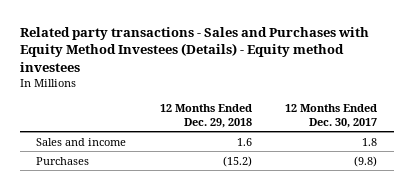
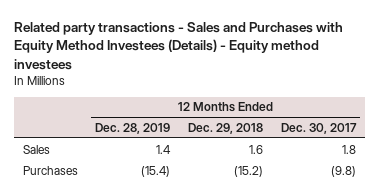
none -> [95,122,171,134] Dec. 28, 2019
[36,137,127,146] Sales and income -> [22,144,50,154] Sales

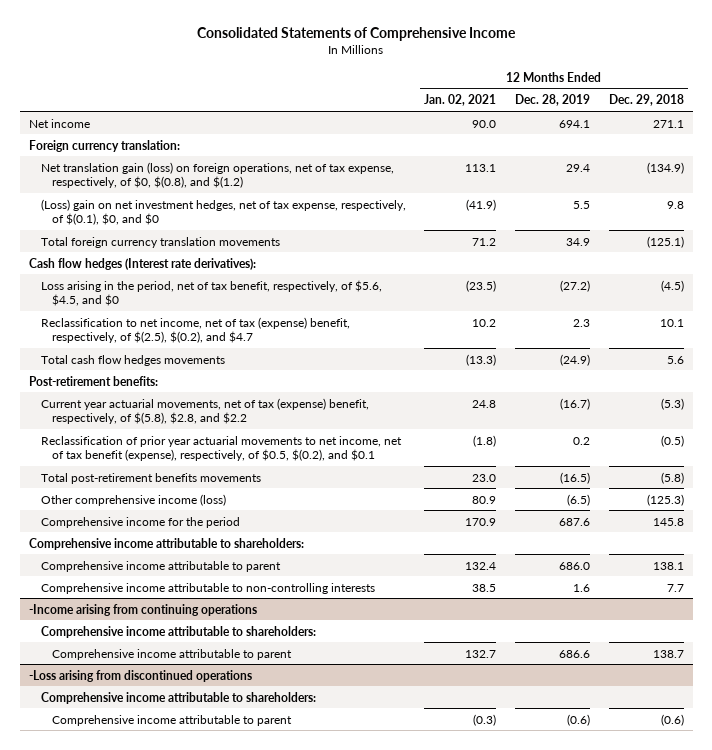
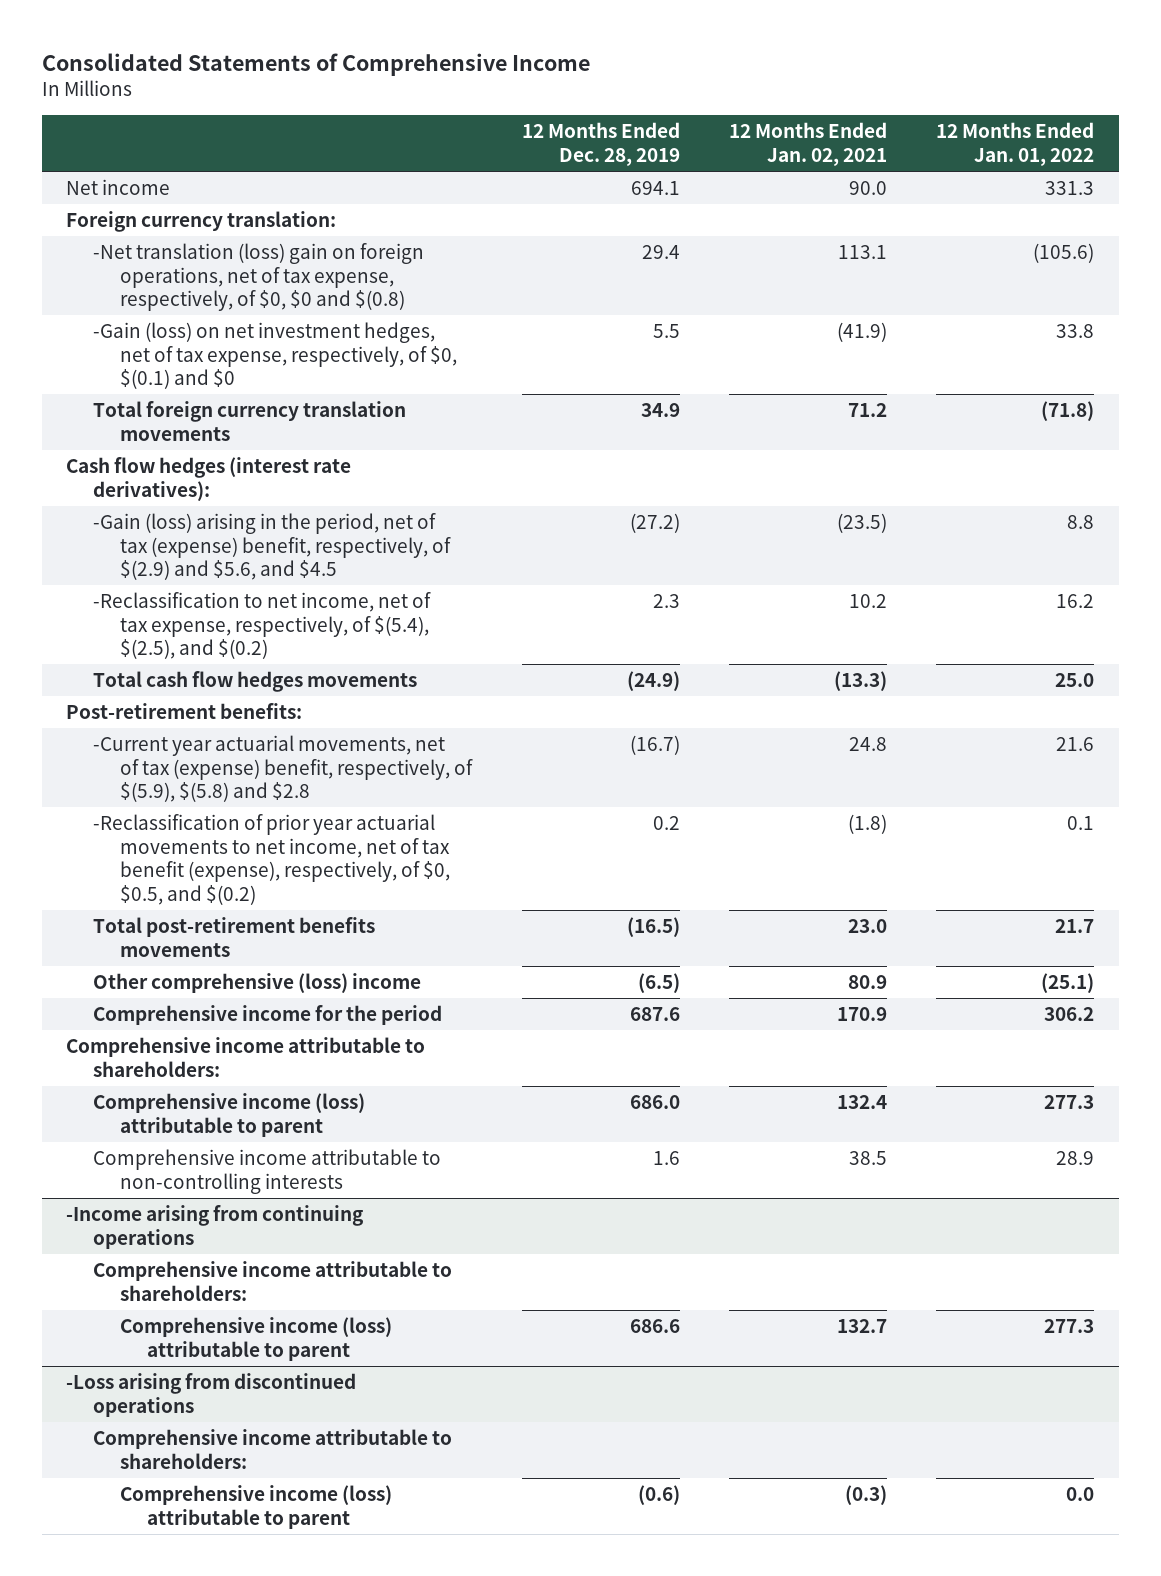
[608,94,684,107] Dec. 29, 2018 -> none
none -> [936,122,1095,166] 12 Months Ended Jan. 01, 2022
[40,161,394,189] Net translation gain (loss) on foreign operations, net of tax expense, respectively, of $0, $(0.8), and $(1.2) -> [93,243,425,312] -Net translation (loss) gain on foreign operations, net of tax expense, respectively, of $0, $0 and $(0.8)
[40,198,406,226] (Loss) gain on net investment hedges, net of tax expense, respectively, of $(0.1), $0, and $0 -> [93,322,458,390] -Gain (loss) on net investment hedges, net of tax expense, respectively, of $0, $(0.1) and $0
[28,257,256,270] Cash flow hedges (Interest rate derivatives): -> [66,457,352,501] Cash flow hedges (interest rate derivatives):
[40,279,382,307] Loss arising in the period, net of tax benefit, respectively, of $5.6, $4.5, and $0 -> [93,513,452,581] -Gain (loss) arising in the period, net of tax (expense) benefit, respectively, of $(2.9) and $5.6, and $4.5
[40,316,350,344] Reclassification to net income, net of tax (expense) benefit, respectively, of $(2.5), $(0.2), and $4.7 -> [93,592,432,660] -Reclassification to net income, net of tax expense, respectively, of $(5.4), $(2.5), and $(0.2)
[40,397,369,425] Current year actuarial movements, net of tax (expense) benefit, respectively, of $(5.8), $2.8, and $2.2 -> [93,735,474,803] -Current year actuarial movements, net of tax (expense) benefit, respectively, of $(5.9), $(5.8) and $2.8
[40,435,402,462] Reclassification of prior year actuarial movements to net income, net of tax benefit (expense), respectively, of $0.5, $(0.2), and $0.1 -> [93,814,451,905] -Reclassification of prior year actuarial movements to net income, net of tax benefit (expense), respectively, of $0, $0.5, and $(0.2)
[40,493,226,506] Other comprehensive income (loss) -> [93,973,422,994] Other comprehensive (loss) income
[40,560,281,572] Comprehensive income attributable to parent -> [93,1093,366,1137] Comprehensive income (loss) attributable to parent
[52,648,293,660] Comprehensive income attributable to parent -> [120,1317,393,1361] Comprehensive income (loss) attributable to parent
[52,714,293,726] Comprehensive income attributable to parent -> [120,1485,393,1529] Comprehensive income (loss) attributable to parent

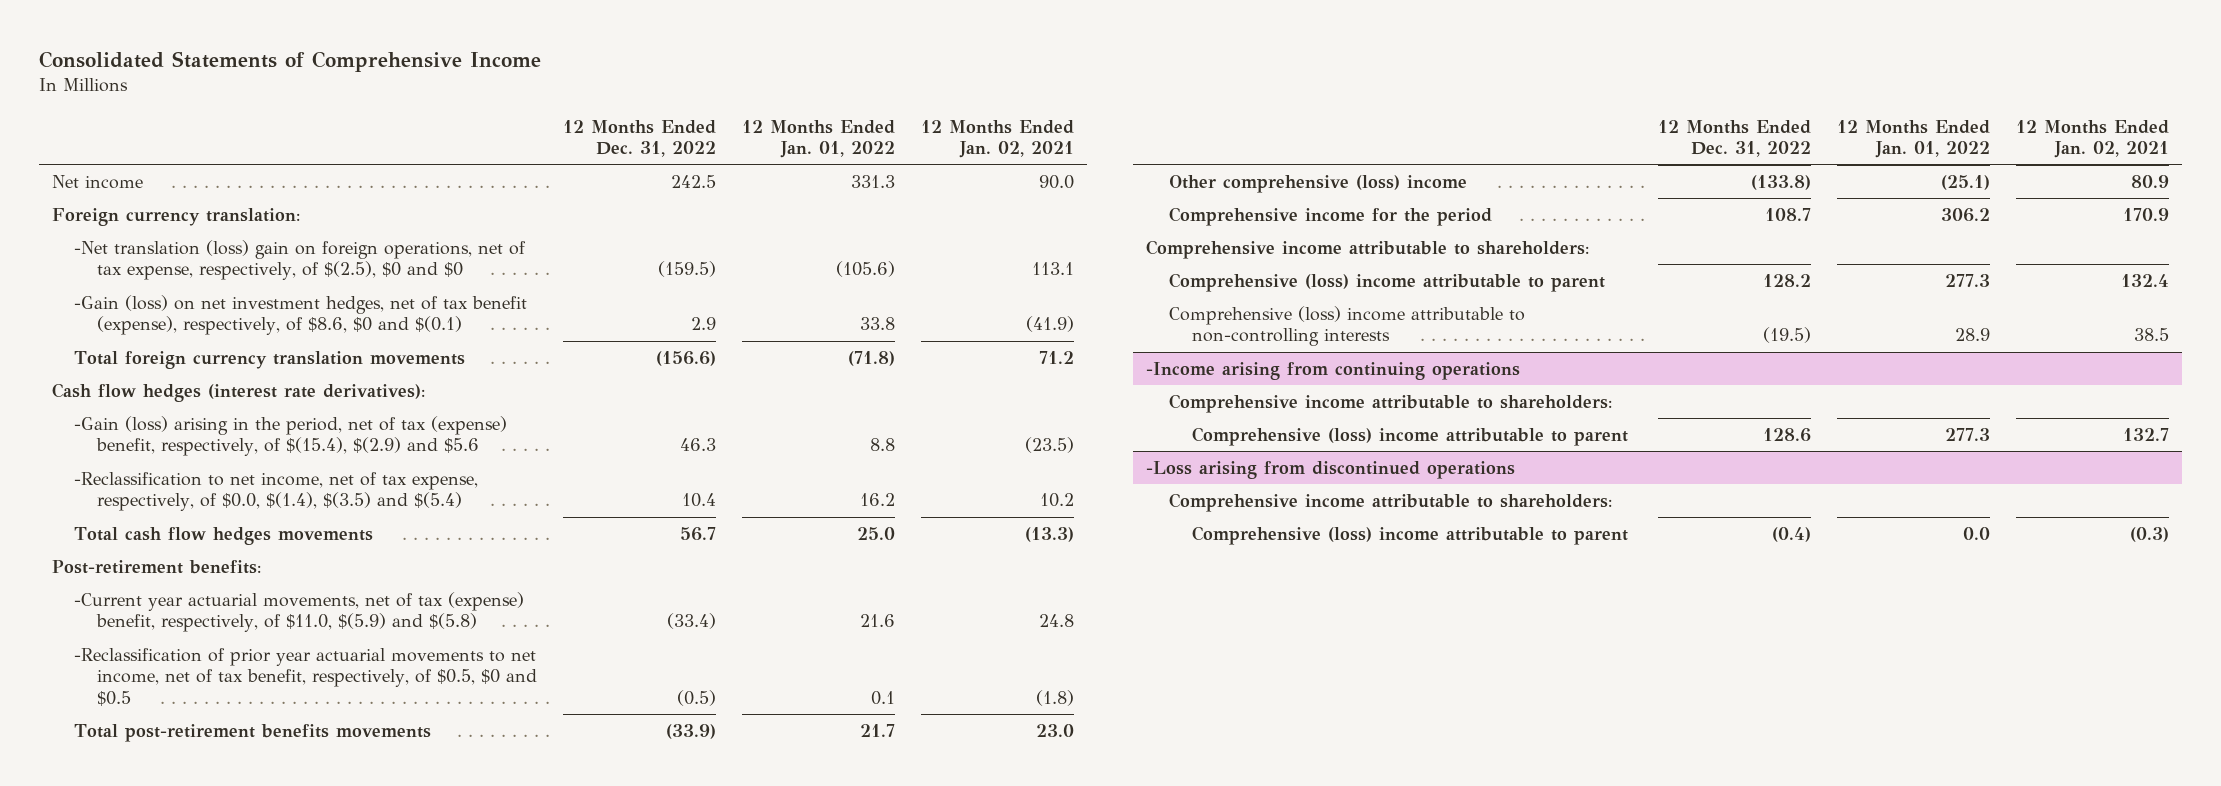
[521,122,680,166] 12 Months Ended Dec. 28, 2019 -> none
none -> [563,119,717,158] 12 Months Ended Dec. 31, 2022
[93,243,425,312] -Net translation (loss) gain on foreign operations, net of tax expense, respectively, of $0, $0 and $(0.8) -> [74,239,527,281] -Net translation (loss) gain on foreign operations, net of tax expense, respectively, of $(2.5), $0 and $0
[93,322,458,390] -Gain (loss) on net investment hedges, net of tax expense, respectively, of $0, $(0.1) and $0 -> [74,294,528,336] -Gain (loss) on net investment hedges, net of tax benefit (expense), respectively, of $8.6, $0 and $(0.1)
[93,513,452,581] -Gain (loss) arising in the period, net of tax (expense) benefit, respectively, of $(2.9) and $5.6, and $4.5 -> [74,415,508,457] -Gain (loss) arising in the period, net of tax (expense) benefit, respectively, of $(15.4), $(2.9) and $5.6
[93,592,432,660] -Reclassification to net income, net of tax expense, respectively, of $(5.4), $(2.5), and $(0.2) -> [74,471,479,512] -Reclassification to net income, net of tax expense, respectively, of $0.0, $(1.4), $(3.5) and $(5.4)
[93,735,474,803] -Current year actuarial movements, net of tax (expense) benefit, respectively, of $(5.9), $(5.8) and $2.8 -> [74,591,525,633] -Current year actuarial movements, net of tax (expense) benefit, respectively, of $11.0, $(5.9) and $(5.8)
[93,814,451,905] -Reclassification of prior year actuarial movements to net income, net of tax benefit (expense), respectively, of $0, $0.5, and $(0.2) -> [74,647,538,706] -Reclassification of prior year actuarial movements to net income, net of tax benefit, respectively, of $0.5, $0 and $0.5
[93,1093,366,1137] Comprehensive income (loss) attributable to parent -> [1169,272,1606,292] Comprehensive (loss) income attributable to parent
[93,1149,442,1194] Comprehensive income attributable to non-controlling interests -> [1169,305,1526,347] Comprehensive (loss) income attributable to non-controlling interests
[120,1317,393,1361] Comprehensive income (loss) attributable to parent -> [1192,426,1629,446] Comprehensive (loss) income attributable to parent
[120,1485,393,1529] Comprehensive income (loss) attributable to parent -> [1192,525,1629,545] Comprehensive (loss) income attributable to parent

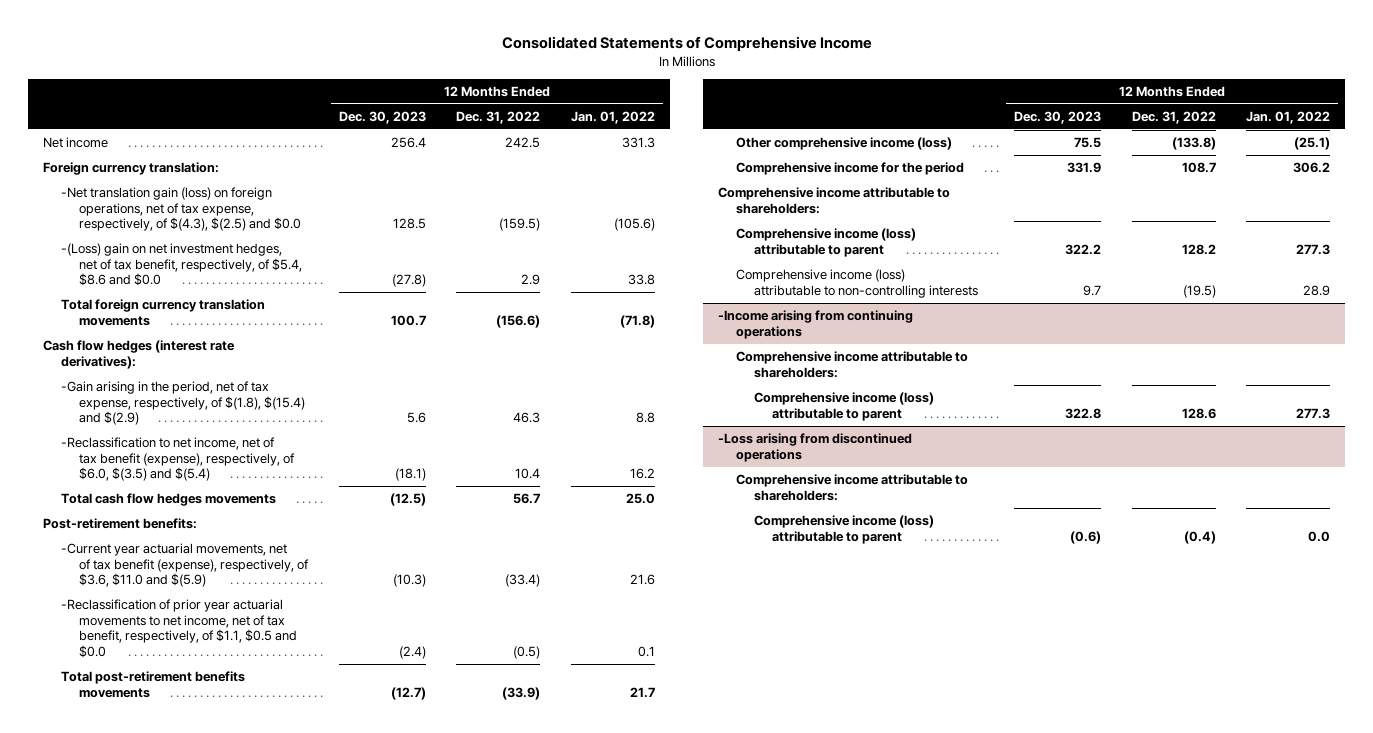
[921,119,1075,159] 12 Months Ended Jan. 02, 2021 -> none
none -> [338,110,426,124] Dec. 30, 2023
[74,239,527,281] -Net translation (loss) gain on foreign operations, net of tax expense, respectively, of $(2.5), $0 and $0 -> [61,187,302,232] -Net translation gain (loss) on foreign operations, net of tax expense, respectively, of $(4.3), $(2.5) and $0.0
[74,294,528,336] -Gain (loss) on net investment hedges, net of tax benefit (expense), respectively, of $8.6, $0 and $(0.1) -> [61,243,303,287] -(Loss) gain on net investment hedges, net of tax benefit, respectively, of $5.4, $8.6 and $0.0
[74,415,508,457] -Gain (loss) arising in the period, net of tax (expense) benefit, respectively, of $(15.4), $(2.9) and $5.6 -> [61,381,306,426] -Gain arising in the period, net of tax expense, respectively, of $(1.8), $(15.4) and $(2.9)
[74,471,479,512] -Reclassification to net income, net of tax expense, respectively, of $0.0, $(1.4), $(3.5) and $(5.4) -> [61,437,296,482] -Reclassification to net income, net of tax benefit (expense), respectively, of $6.0, $(3.5) and $(5.4)
[74,591,525,633] -Current year actuarial movements, net of tax (expense) benefit, respectively, of $11.0, $(5.9) and $(5.8) -> [61,543,310,588] -Current year actuarial movements, net of tax benefit (expense), respectively, of $3.6, $11.0 and $(5.9)
[74,647,538,706] -Reclassification of prior year actuarial movements to net income, net of tax benefit, respectively, of $0.5, $0 and $0.5 -> [61,599,298,658] -Reclassification of prior year actuarial movements to net income, net of tax benefit, respectively, of $1.1, $0.5 and $0.0
[1169,174,1468,193] Other comprehensive (loss) income -> [736,137,953,151] Other comprehensive income (loss)
[1169,272,1606,292] Comprehensive (loss) income attributable to parent -> [736,228,917,257] Comprehensive income (loss) attributable to parent
[1169,305,1526,347] Comprehensive (loss) income attributable to non-controlling interests -> [736,269,979,298] Comprehensive income (loss) attributable to non-controlling interests
[1192,426,1629,446] Comprehensive (loss) income attributable to parent -> [754,392,935,421] Comprehensive income (loss) attributable to parent
[1192,525,1629,545] Comprehensive (loss) income attributable to parent -> [754,515,935,544] Comprehensive income (loss) attributable to parent

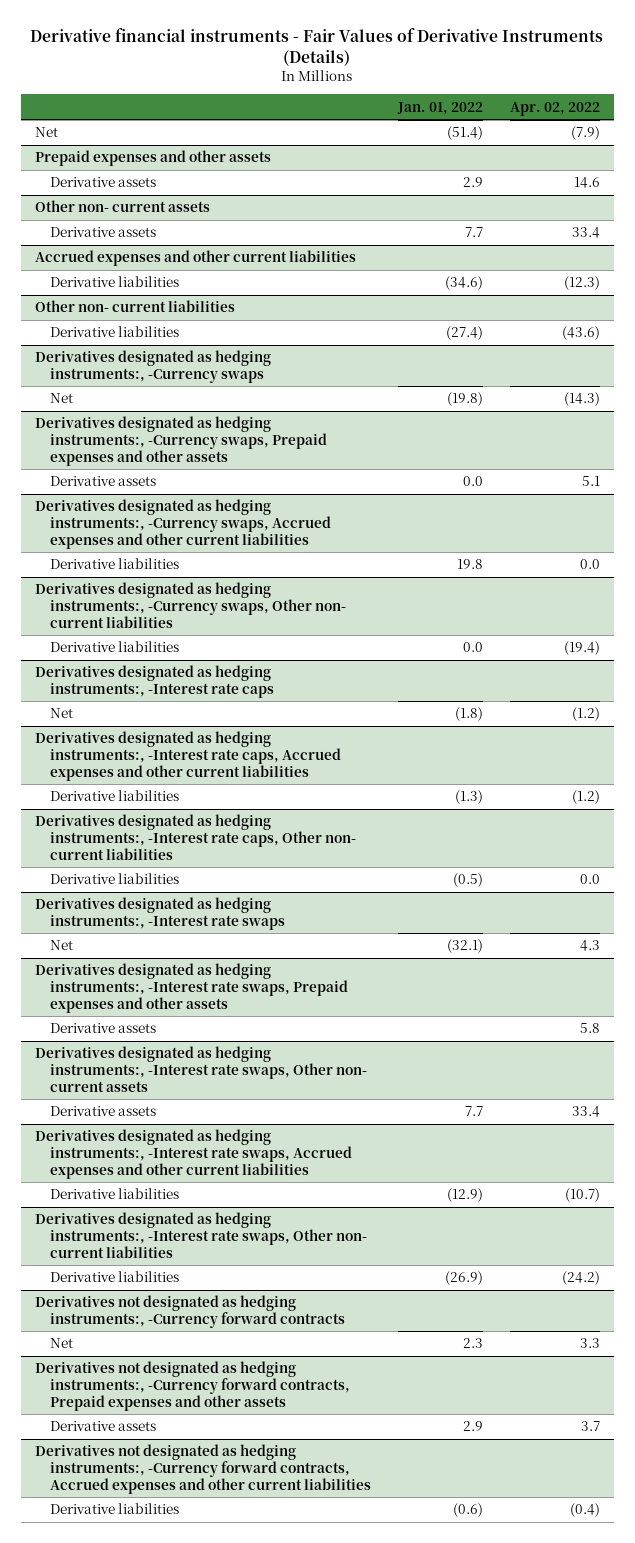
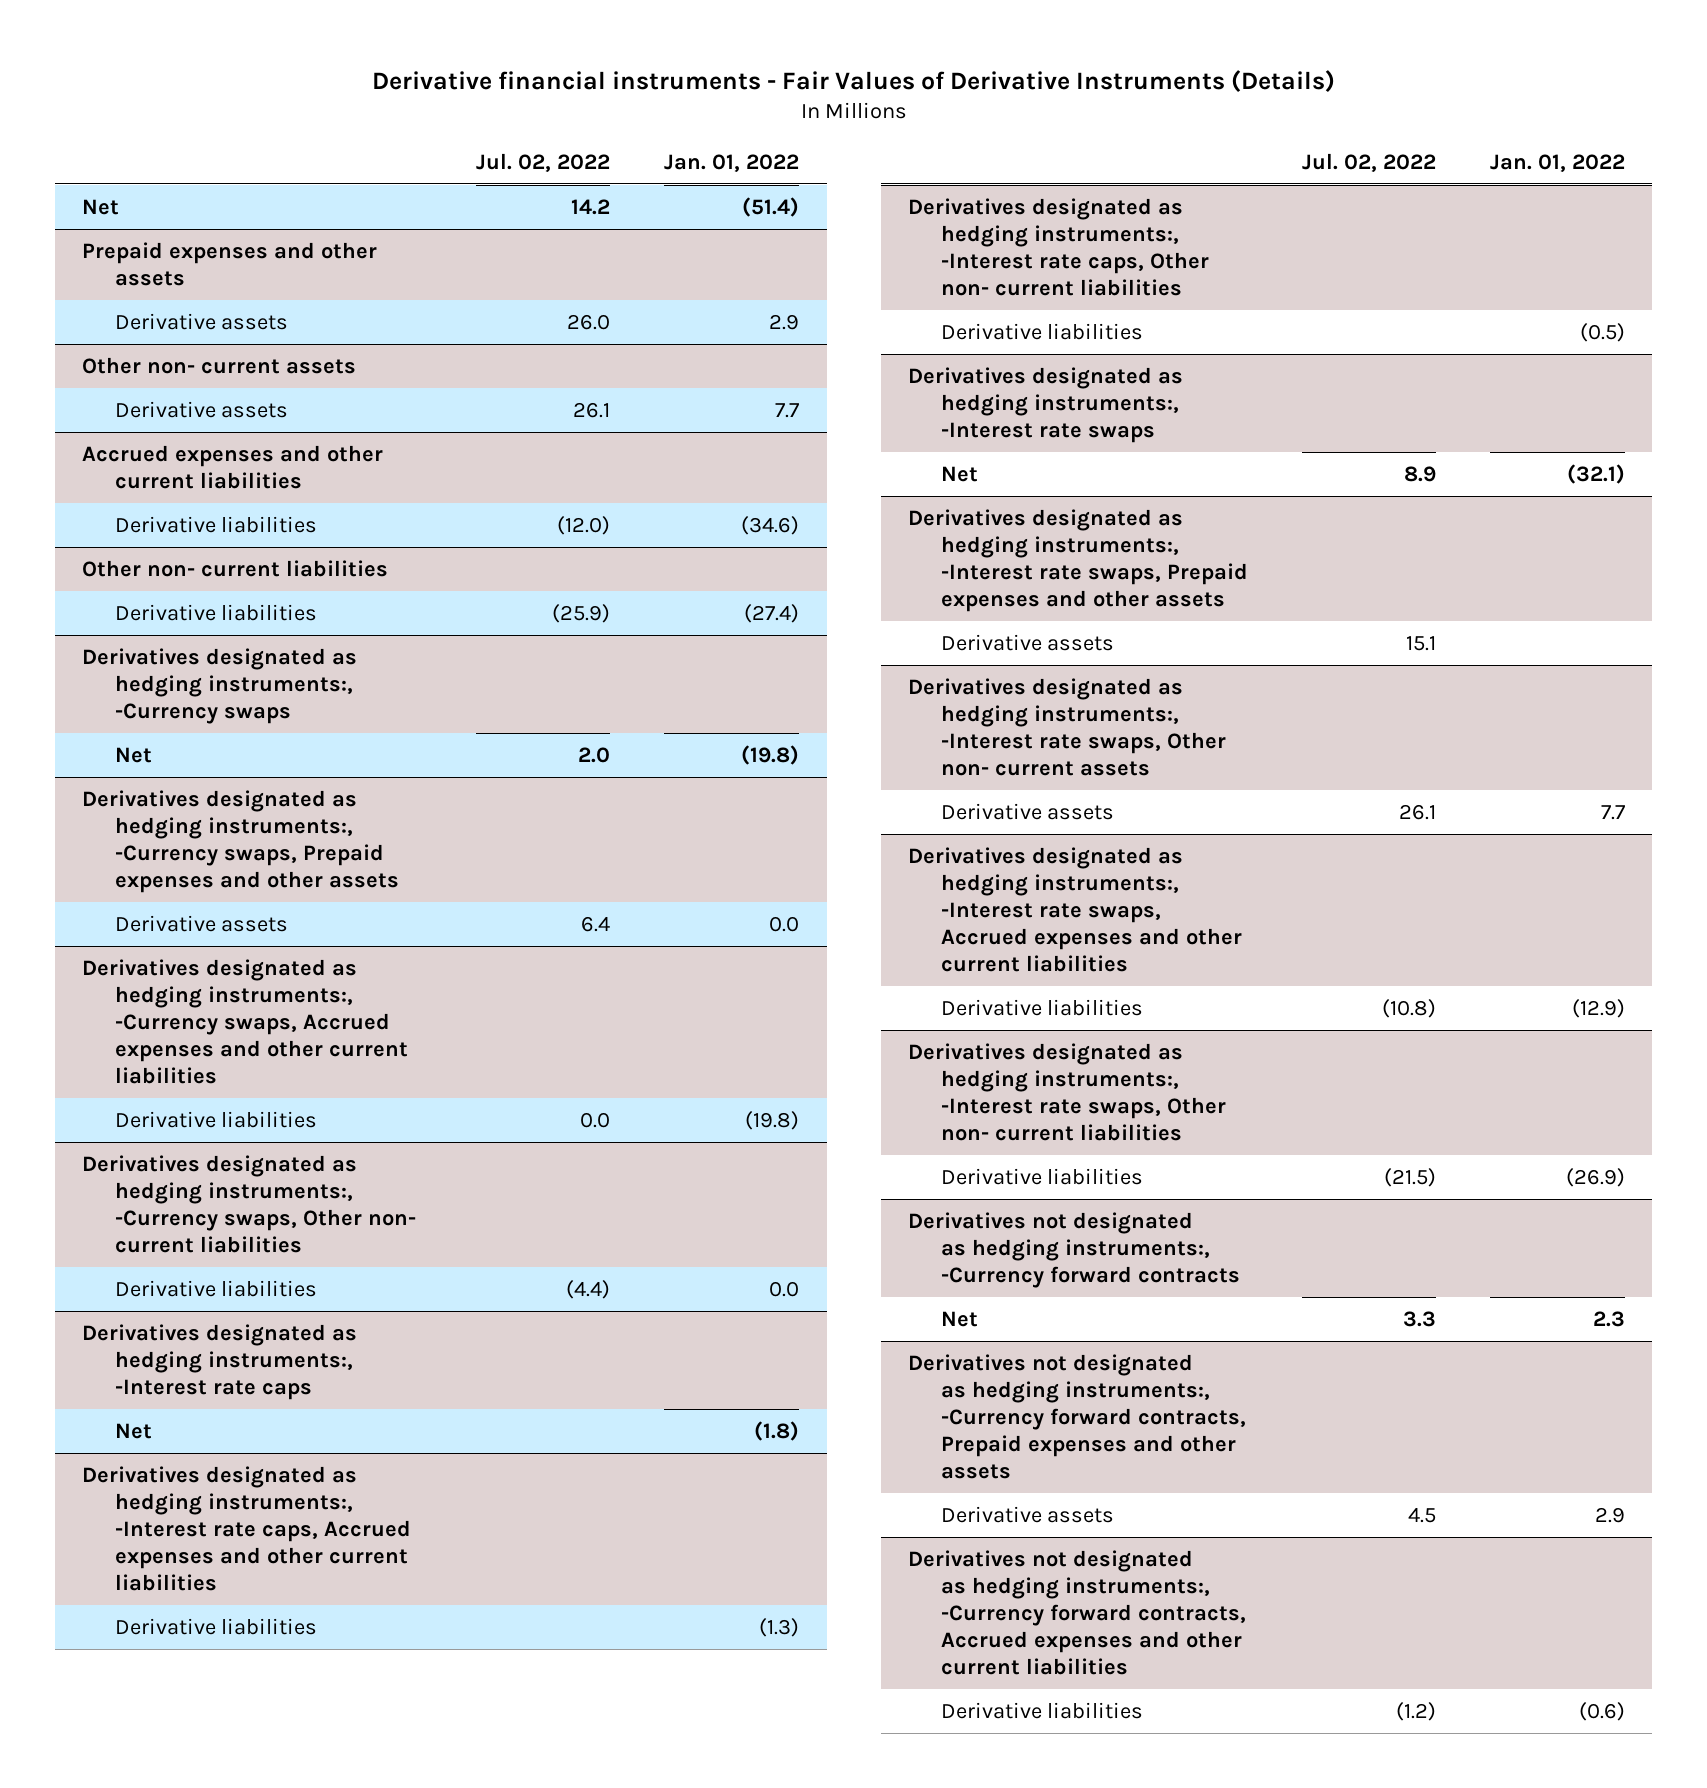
[510,101,601,116] Apr. 02, 2022 -> none
none -> [476,152,611,172] Jul. 02, 2022
[457,559,484,570] 19.8 -> [745,1110,800,1130] (19.8)

